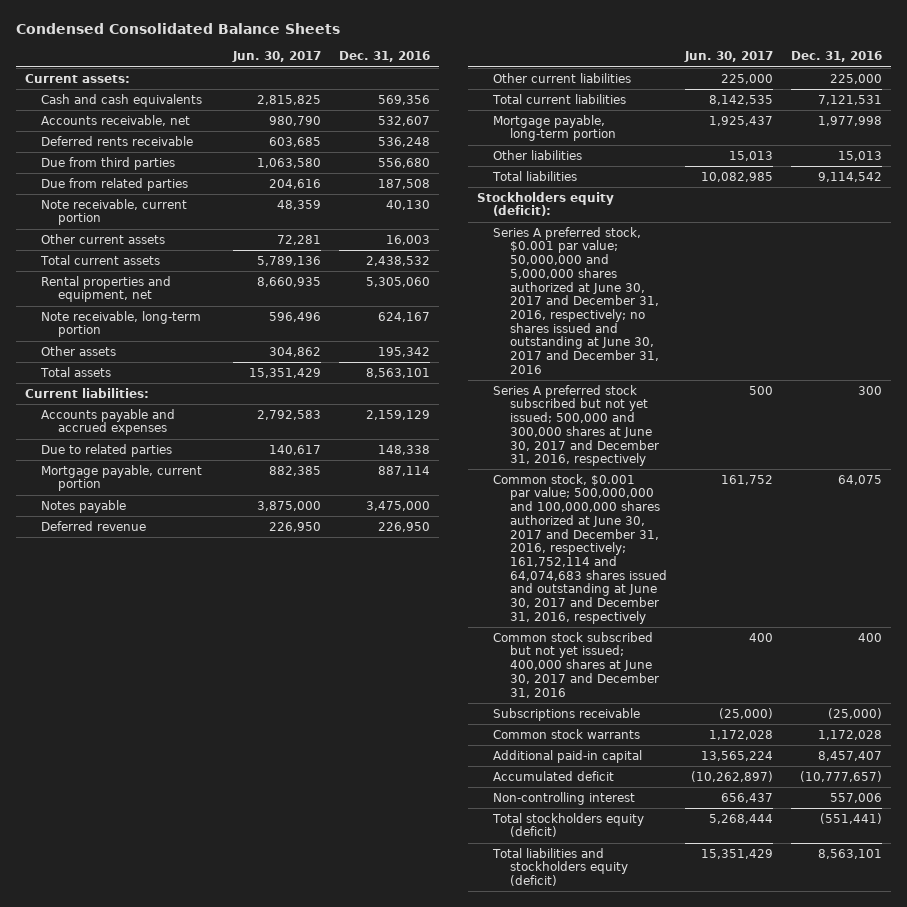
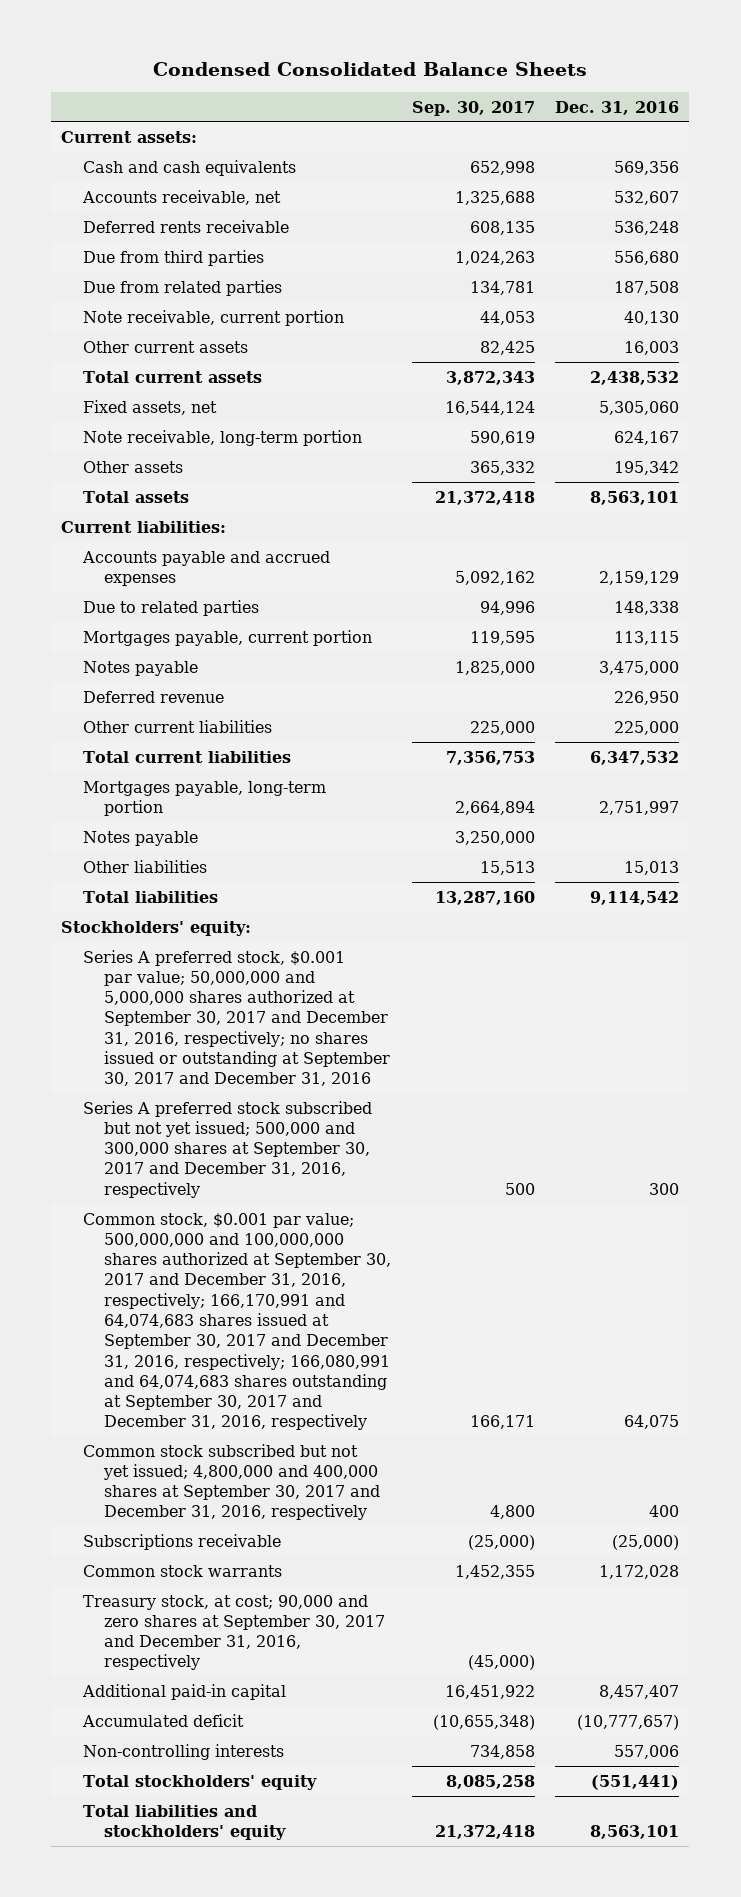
[231,51,321,63] Jun. 30, 2017 -> none
none -> [411,100,535,116] Sep. 30, 2017
[41,275,172,303] Rental properties and equipment, net -> [82,399,217,415] Fixed assets, net
[41,464,203,492] Mortgage payable, current portion -> [82,629,372,646] Mortgages payable, current portion
[377,465,430,476] 887,114 -> [614,630,680,645] 113,115
[817,94,882,105] 7,121,531 -> [590,750,680,765] 6,347,532
[493,114,616,142] Mortgage payable, long-term portion -> [82,780,326,816] Mortgages payable, long-term portion
[817,115,882,126] 1,977,998 -> [599,800,680,815] 2,751,997
none -> [82,830,198,846] Notes payable
[476,191,614,217] Stockholders equity (deficit): -> [61,920,252,936] Stockholders' equity:
[493,226,659,374] Series A preferred stock, $0.001 par value; 50,000,000 and 5,000,000 shares authorized at June 30, 2017 and December 31, 2016, respectively; no shares issued and outstanding at June 30, 2017 and December 31, 2016 -> [82,949,390,1087] Series A preferred stock, $0.001 par value; 50,000,000 and 5,000,000 shares authorized at September 30, 2017 and December 31, 2016, respectively; no shares issued or outstanding at September 30, 2017 and December 31, 2016
[493,384,659,467] Series A preferred stock subscribed but not yet issued; 500,000 and 300,000 shares at June 30, 2017 and December 31, 2016, respectively -> [82,1100,372,1198] Series A preferred stock subscribed but not yet issued; 500,000 and 300,000 shares at September 30, 2017 and December 31, 2016, respectively
[493,473,667,624] Common stock, $0.001 par value; 500,000,000 and 100,000,000 shares authorized at June 30, 2017 and December 31, 2016, respectively; 161,752,114 and 64,074,683 shares issued and outstanding at June 30, 2017 and December 31, 2016, respectively -> [82,1212,391,1431] Common stock, $0.001 par value; 500,000,000 and 100,000,000 shares authorized at September 30, 2017 and December 31, 2016, respectively; 166,170,991 and 64,074,683 shares issued at September 30, 2017 and December 31, 2016, respectively; 166,080,991 and 64,074,683 shares outstanding at September 30, 2017 and December 31, 2016, respectively
[493,631,659,698] Common stock subscribed but not yet issued; 400,000 shares at June 30, 2017 and December 31, 2016 -> [82,1443,380,1521] Common stock subscribed but not yet issued; 4,800,000 and 400,000 shares at September 30, 2017 and December 31, 2016, respectively
none -> [82,1594,385,1671] Treasury stock, at cost; 90,000 and zero shares at September 30, 2017 and December 31, 2016, respectively
[493,791,636,805] Non-controlling interest -> [82,1743,284,1760] Non-controlling interests
[492,812,645,838] Total stockholders equity (deficit) -> [82,1774,317,1790] Total stockholders' equity
[492,847,628,887] Total liabilities and stockholders equity (deficit) -> [82,1804,286,1840] Total liabilities and stockholders' equity

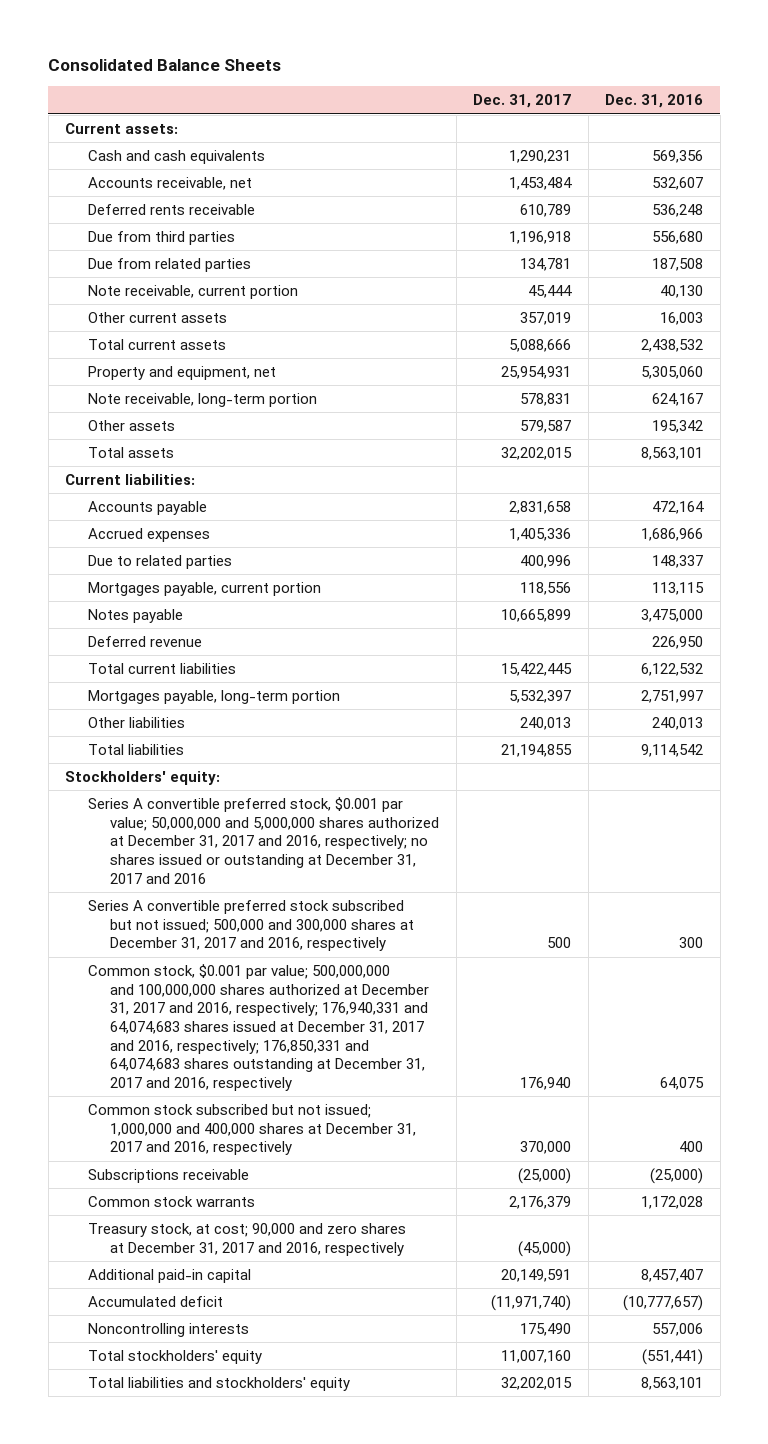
[153,61,588,76] Condensed Consolidated Balance Sheets -> [48,59,282,72] Consolidated Balance Sheets
[411,100,535,116] Sep. 30, 2017 -> none
none -> [473,94,572,109] Dec. 31, 2017
[82,399,217,415] Fixed assets, net -> [87,365,276,380] Property and equipment, net
[81,550,330,586] Accounts payable and accrued expenses -> none
none -> [87,500,207,515] Accounts payable
none -> [87,527,210,542] Accrued expenses
[614,600,680,615] 148,338 -> [652,554,704,568] 148,337
[82,719,272,733] Other current liabilities -> none
[590,750,680,765] 6,347,532 -> [641,662,704,676] 6,122,532
[82,830,198,846] Notes payable -> none
[624,860,680,875] 15,013 -> [652,716,704,730] 240,013
[82,949,390,1087] Series A preferred stock, $0.001 par value; 50,000,000 and 5,000,000 shares authorized at September 30, 2017 and December 31, 2016, respectively; no shares issued or outstanding at September 30, 2017 and December 31, 2016 -> [87,796,439,884] Series A convertible preferred stock, $0.001 par value; 50,000,000 and 5,000,000 shares authorized at December 31, 2017 and 2016, respectively; no shares issued or outstanding at December 31, 2017 and 2016
[82,1100,372,1198] Series A preferred stock subscribed but not yet issued; 500,000 and 300,000 shares at September 30, 2017 and December 31, 2016, respectively -> [87,899,414,952] Series A convertible preferred stock subscribed but not issued; 500,000 and 300,000 shares at December 31, 2017 and 2016, respectively
[82,1212,391,1431] Common stock, $0.001 par value; 500,000,000 and 100,000,000 shares authorized at September 30, 2017 and December 31, 2016, respectively; 166,170,991 and 64,074,683 shares issued at September 30, 2017 and December 31, 2016, respectively; 166,080,991 and 64,074,683 shares outstanding at September 30, 2017 and December 31, 2016, respectively -> [87,963,429,1092] Common stock, $0.001 par value; 500,000,000 and 100,000,000 shares authorized at December 31, 2017 and 2016, respectively; 176,940,331 and 64,074,683 shares issued at December 31, 2017 and 2016, respectively; 176,850,331 and 64,074,683 shares outstanding at December 31, 2017 and 2016, respectively
[82,1443,380,1521] Common stock subscribed but not yet issued; 4,800,000 and 400,000 shares at September 30, 2017 and December 31, 2016, respectively -> [87,1103,416,1156] Common stock subscribed but not issued; 1,000,000 and 400,000 shares at December 31, 2017 and 2016, respectively
[82,1594,385,1671] Treasury stock, at cost; 90,000 and zero shares at September 30, 2017 and December 31, 2016, respectively -> [87,1222,406,1256] Treasury stock, at cost; 90,000 and zero shares at December 31, 2017 and 2016, respectively
[82,1743,284,1760] Non-controlling interests -> [87,1322,249,1337] Noncontrolling interests

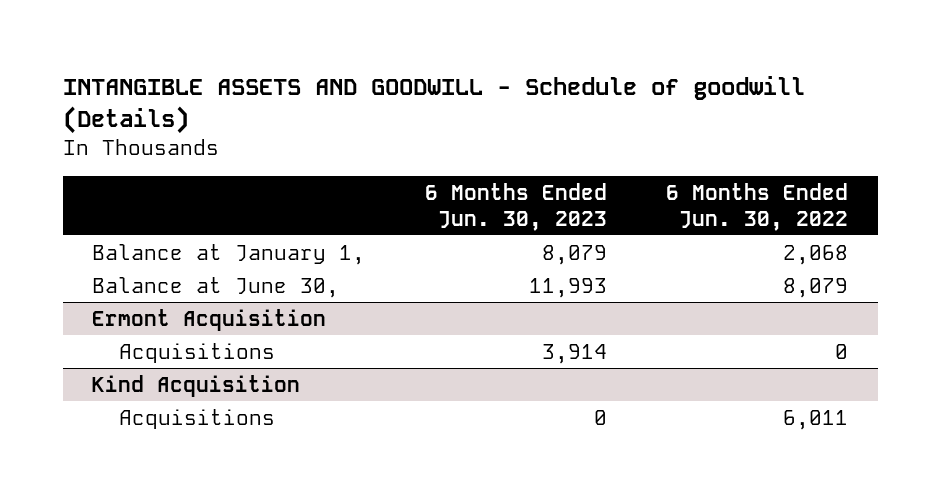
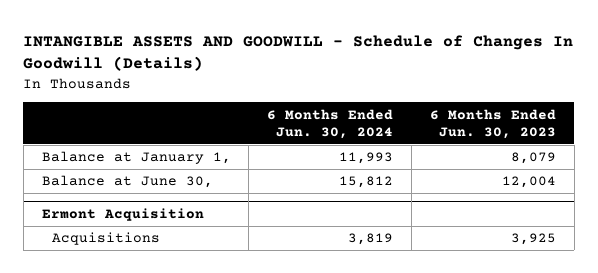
[62,75,805,135] INTANGIBLE ASSETS AND GOODWILL - Schedule of goodwill (Details) -> [23,34,574,72] INTANGIBLE ASSETS AND GOODWILL - Schedule of Changes In Goodwill (Details)
[666,182,849,231] 6 Months Ended Jun. 30, 2022 -> none
none -> [267,108,394,140] 6 Months Ended Jun. 30, 2024
[528,277,607,298] 11,993 -> [502,176,557,189] 12,004
[92,374,301,397] Kind Acquisition -> none
[119,408,276,429] Acquisitions -> none
[541,343,607,364] 3,914 -> [511,233,557,246] 3,925

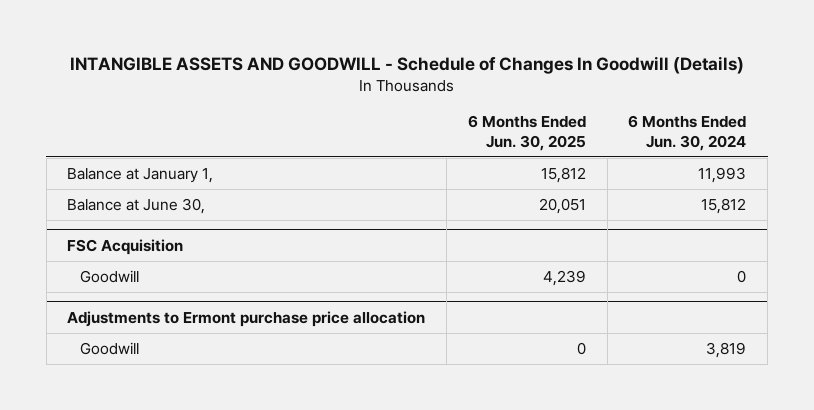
[430,108,557,140] 6 Months Ended Jun. 30, 2023 -> none
none -> [467,115,586,151] 6 Months Ended Jun. 30, 2025
none -> [67,238,184,255] FSC Acquisition
none -> [80,270,140,284] Goodwill
[41,207,204,221] Ermont Acquisition -> [67,310,426,327] Adjustments to Ermont purchase price allocation
[51,232,160,246] Acquisitions -> [80,342,140,356] Goodwill

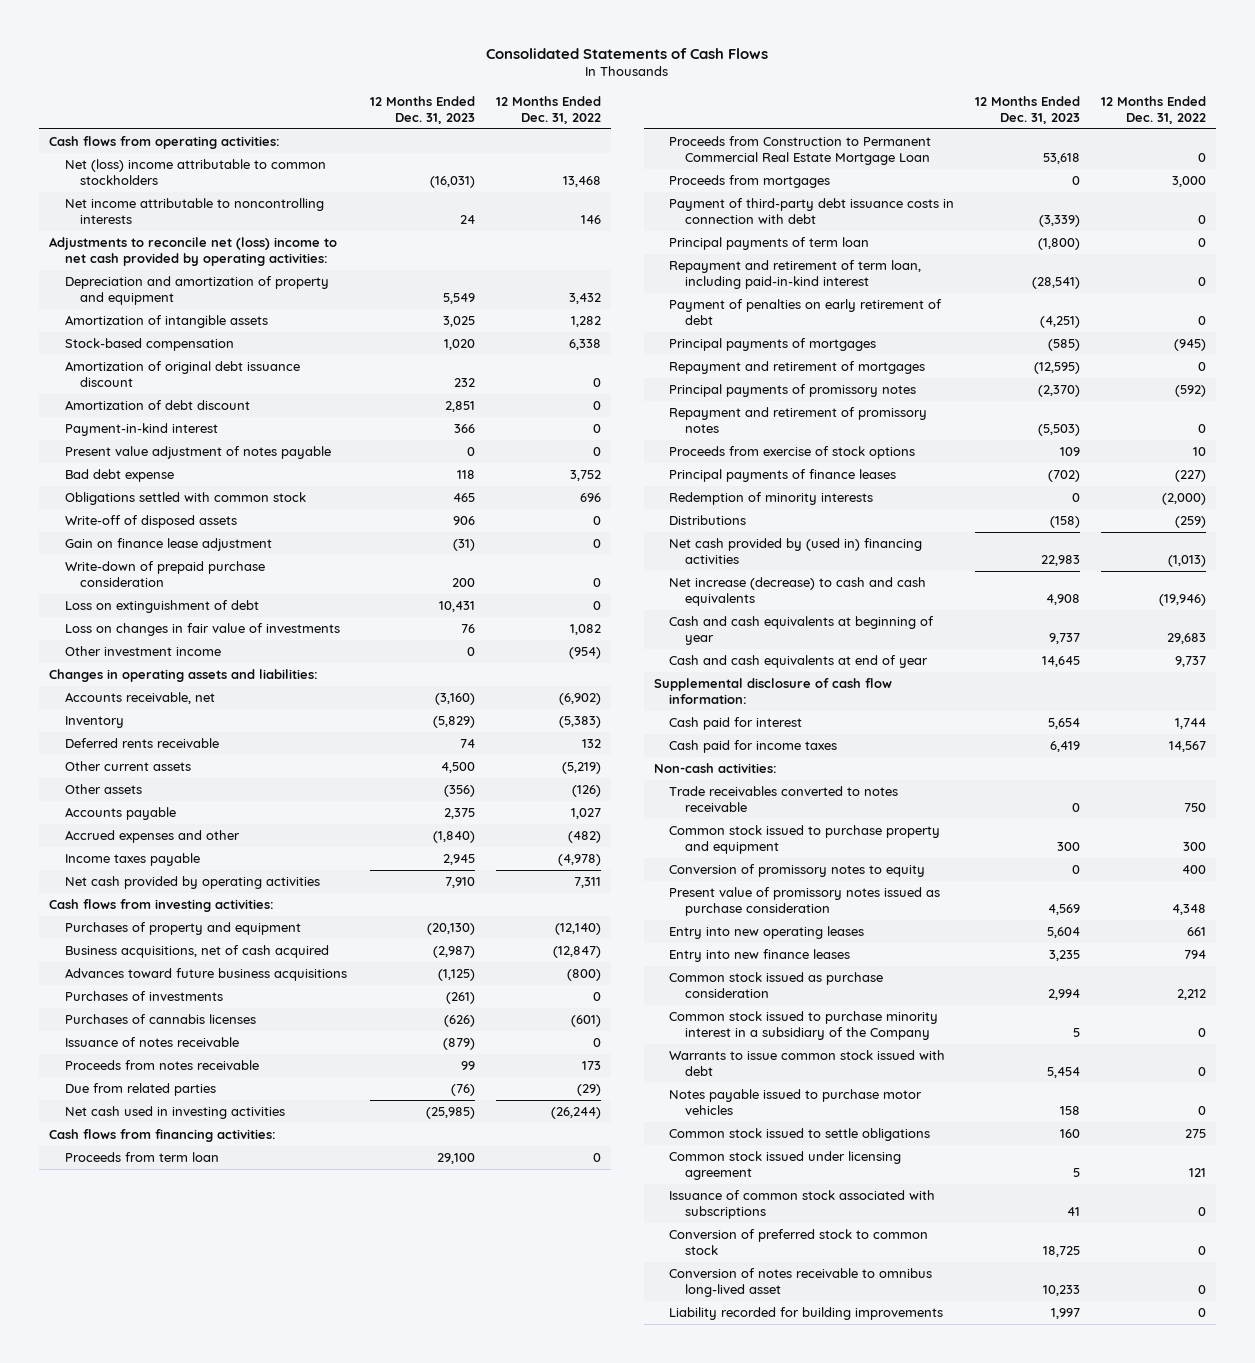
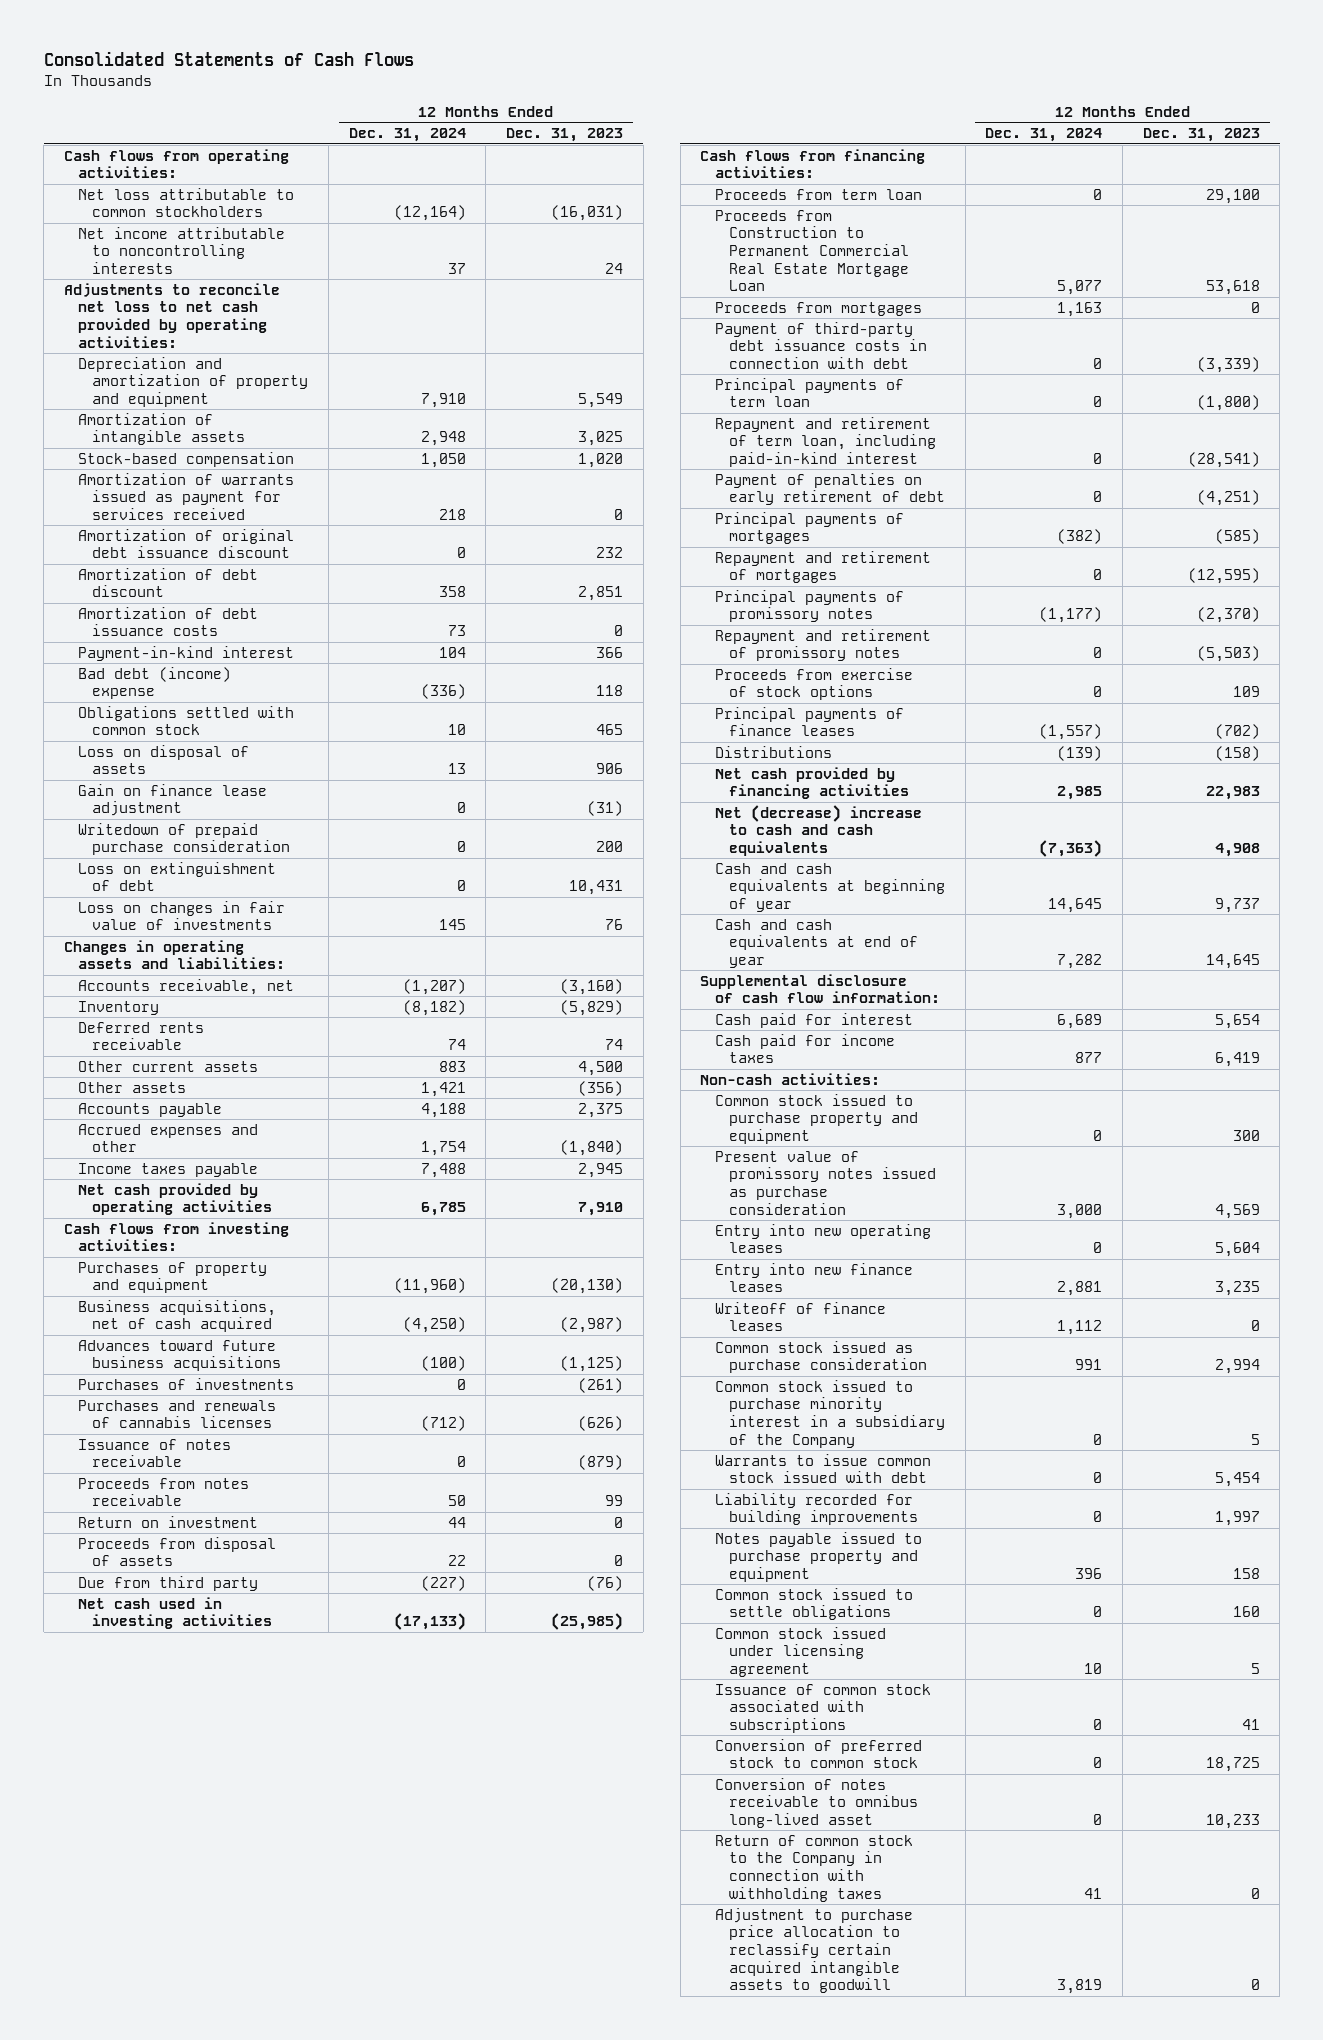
[495,95,601,124] 12 Months Ended Dec. 31, 2022 -> none
none -> [348,128,466,143] Dec. 31, 2024
[64,159,326,186] Net (loss) income attributable to common stockholders -> [78,187,295,218] Net loss attributable to common stockholders
[49,237,338,267] Adjustments to reconcile net (loss) income to net cash provided by operating activities: -> [63,282,280,348] Adjustments to reconcile net loss to net cash provided by operating activities:
none -> [78,472,295,521] Amortization of warrants issued as payment for services received
none -> [78,606,259,637] Amortization of debt issuance costs
[64,446,331,460] Present value adjustment of notes payable -> none
[64,469,174,483] Bad debt expense -> [78,666,232,700] Bad debt (income) expense
[64,515,237,529] Write-off of disposed assets -> none
none -> [78,744,250,775] Loss on disposal of assets
[64,561,265,588] Write-down of prepaid purchase consideration -> [78,822,291,856] Writedown of prepaid purchase consideration
[64,646,221,657] Other investment income -> none
[64,1014,256,1025] Purchases of cannabis licenses -> [78,1399,277,1429] Purchases and renewals of cannabis licenses
none -> [78,1515,259,1528] Return on investment
none -> [78,1536,277,1567] Proceeds from disposal of assets
[64,1083,216,1097] Due from related parties -> [78,1575,259,1591] Due from third party
[669,492,874,506] Redemption of minority interests -> none
[669,538,923,565] Net cash provided by (used in) financing activities -> [714,766,910,800] Net cash provided by financing activities
[669,577,927,607] Net increase (decrease) to cash and cash equivalents -> [714,804,922,857] Net (decrease) increase to cash and cash equivalents
[669,786,899,813] Trade receivables converted to notes receivable -> none
[669,864,926,878] Conversion of promissory notes to equity -> none
none -> [714,1301,886,1332] Writeoff of finance leases
[669,1307,944,1321] Liability recorded for building improvements -> [714,1492,919,1526] Liability recorded for building improvements
[669,1089,923,1116] Notes payable issued to purchase motor vehicles -> [714,1531,922,1583] Notes payable issued to purchase property and equipment
none -> [714,1834,913,1902] Return of common stock to the Company in connection with withholding taxes
none -> [714,1907,913,1994] Adjustment to purchase price allocation to reclassify certain acquired intangible assets to goodwill

